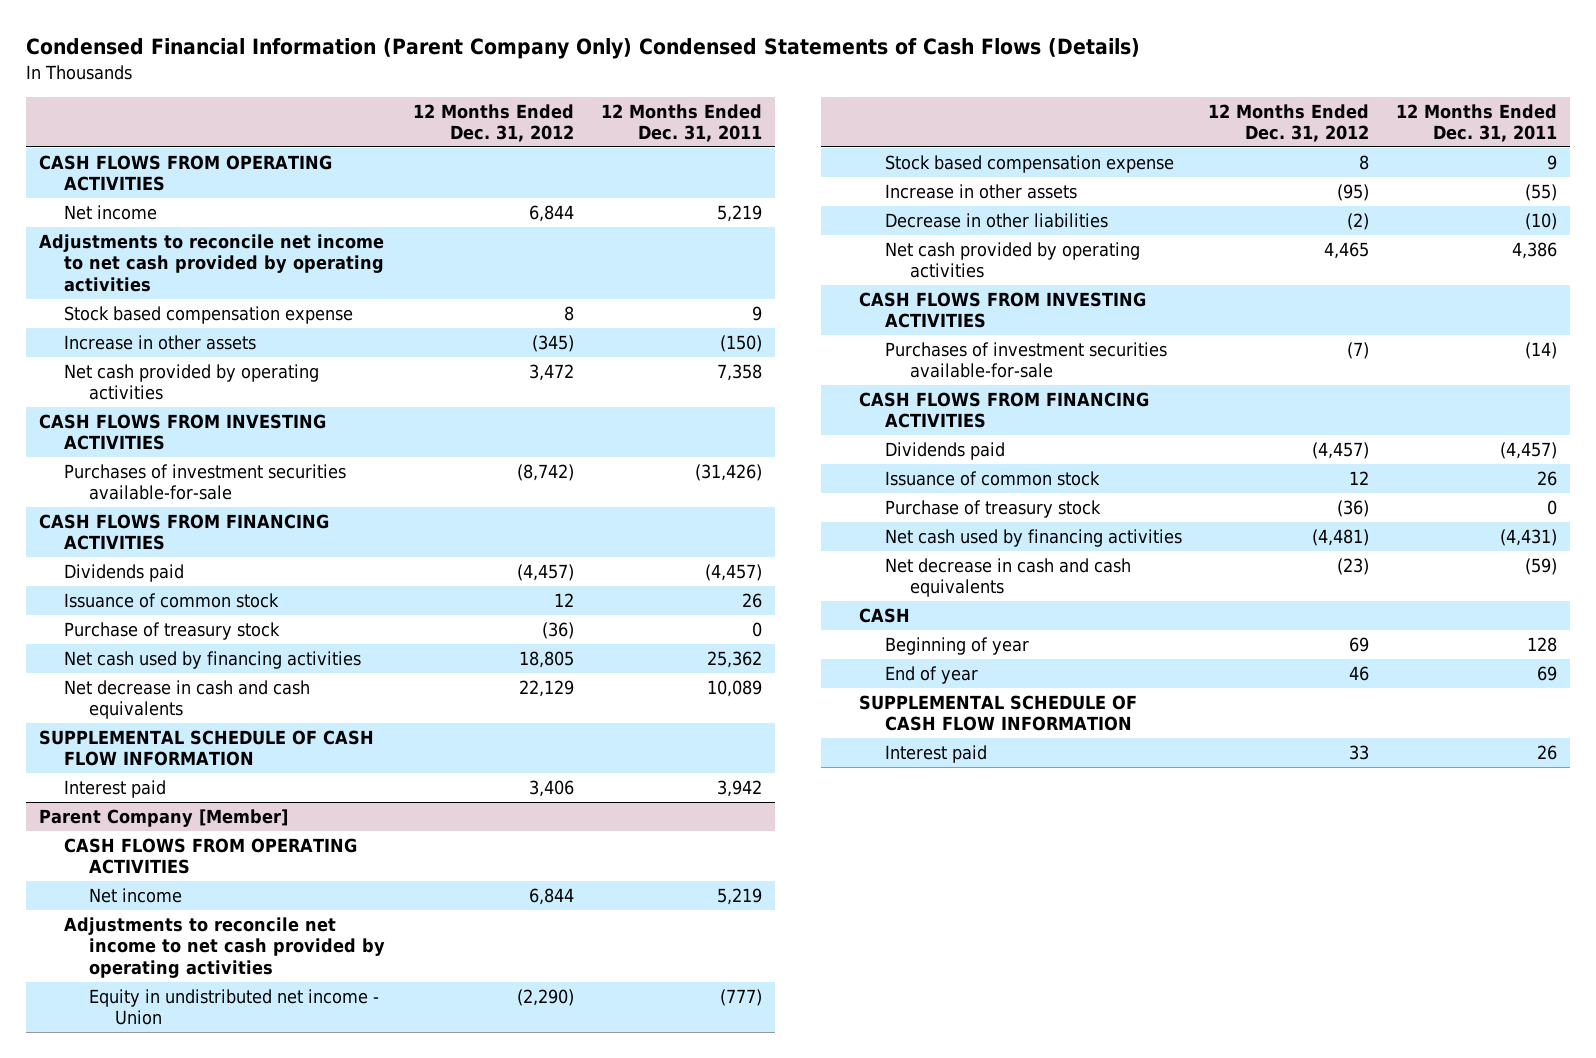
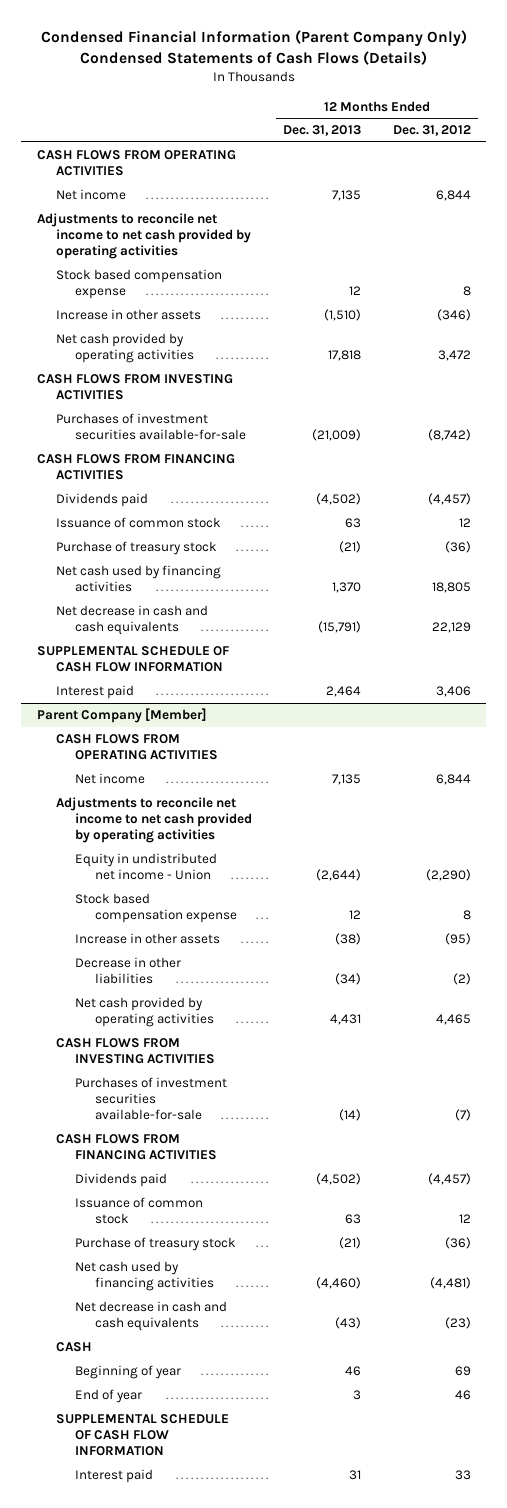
[600,103,762,143] 12 Months Ended Dec. 31, 2011 -> none
none -> [283,125,362,137] Dec. 31, 2013
[532,334,575,352] (345) -> [436,309,471,322] (346)

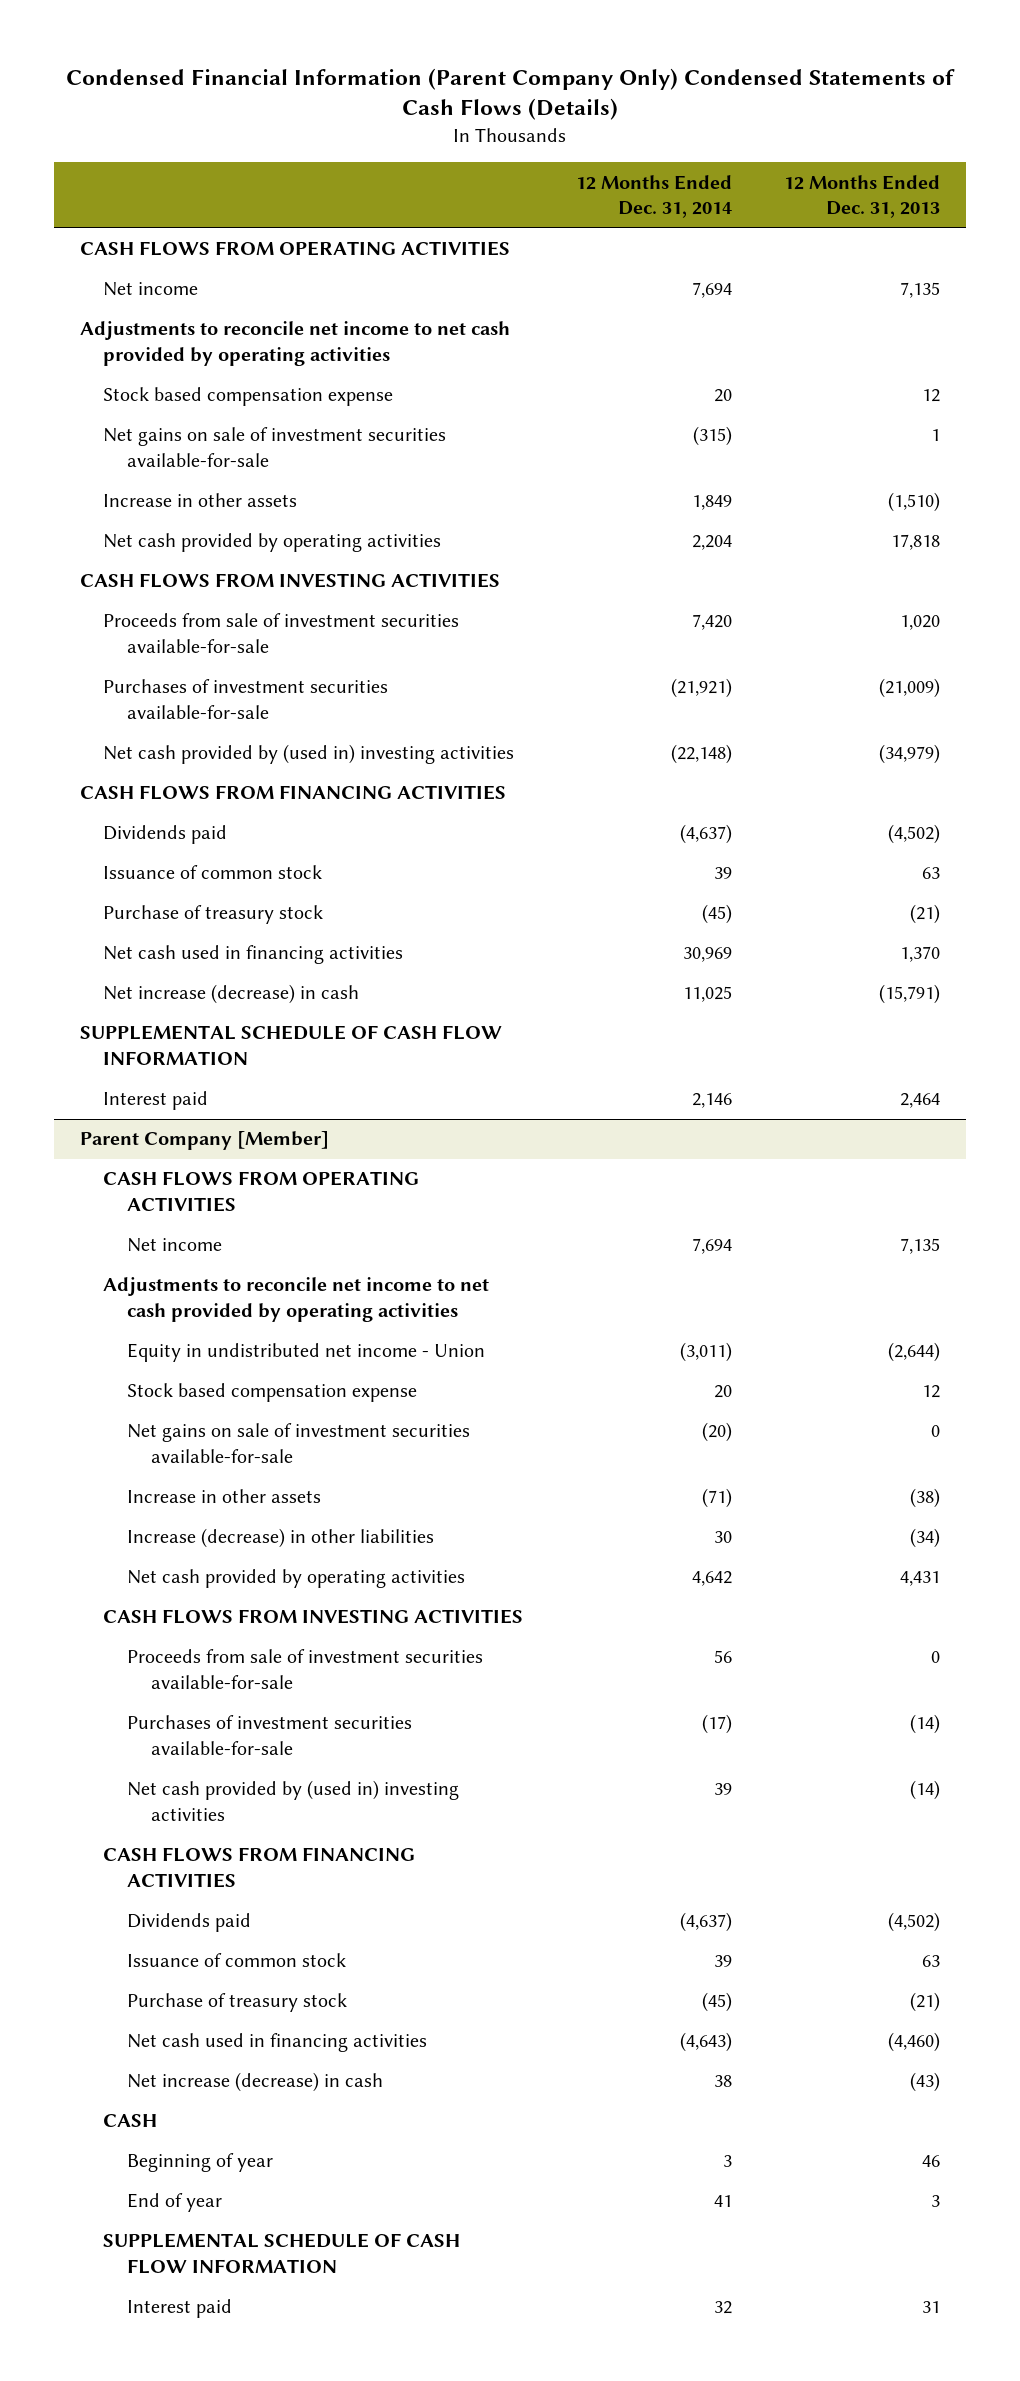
[392,125,471,137] Dec. 31, 2012 -> none
none -> [575,174,732,219] 12 Months Ended Dec. 31, 2014
none -> [103,427,447,468] Net gains on sale of investment securities available-for-sale
none -> [103,613,460,654] Proceeds from sale of investment securities available-for-sale
none -> [103,744,515,765] Net cash provided by (used in) investing activities
[56,565,222,593] Net cash used by financing activities -> [103,945,404,965] Net cash used in financing activities
[56,605,209,636] Net decrease in cash and cash equivalents -> [103,984,360,1005] Net increase (decrease) in cash
none -> [127,1423,471,1464] Net gains on sale of investment securities available-for-sale
[75,957,182,985] Decrease in other liabilities -> [127,1528,435,1549] Increase (decrease) in other liabilities
none -> [127,1649,484,1690] Proceeds from sale of investment securities available-for-sale
none -> [127,1780,460,1822] Net cash provided by (used in) investing activities
[75,1261,214,1292] Net cash used by financing activities -> [127,2033,428,2053] Net cash used in financing activities
[75,1301,228,1332] Net decrease in cash and cash equivalents -> [127,2072,384,2093] Net increase (decrease) in cash

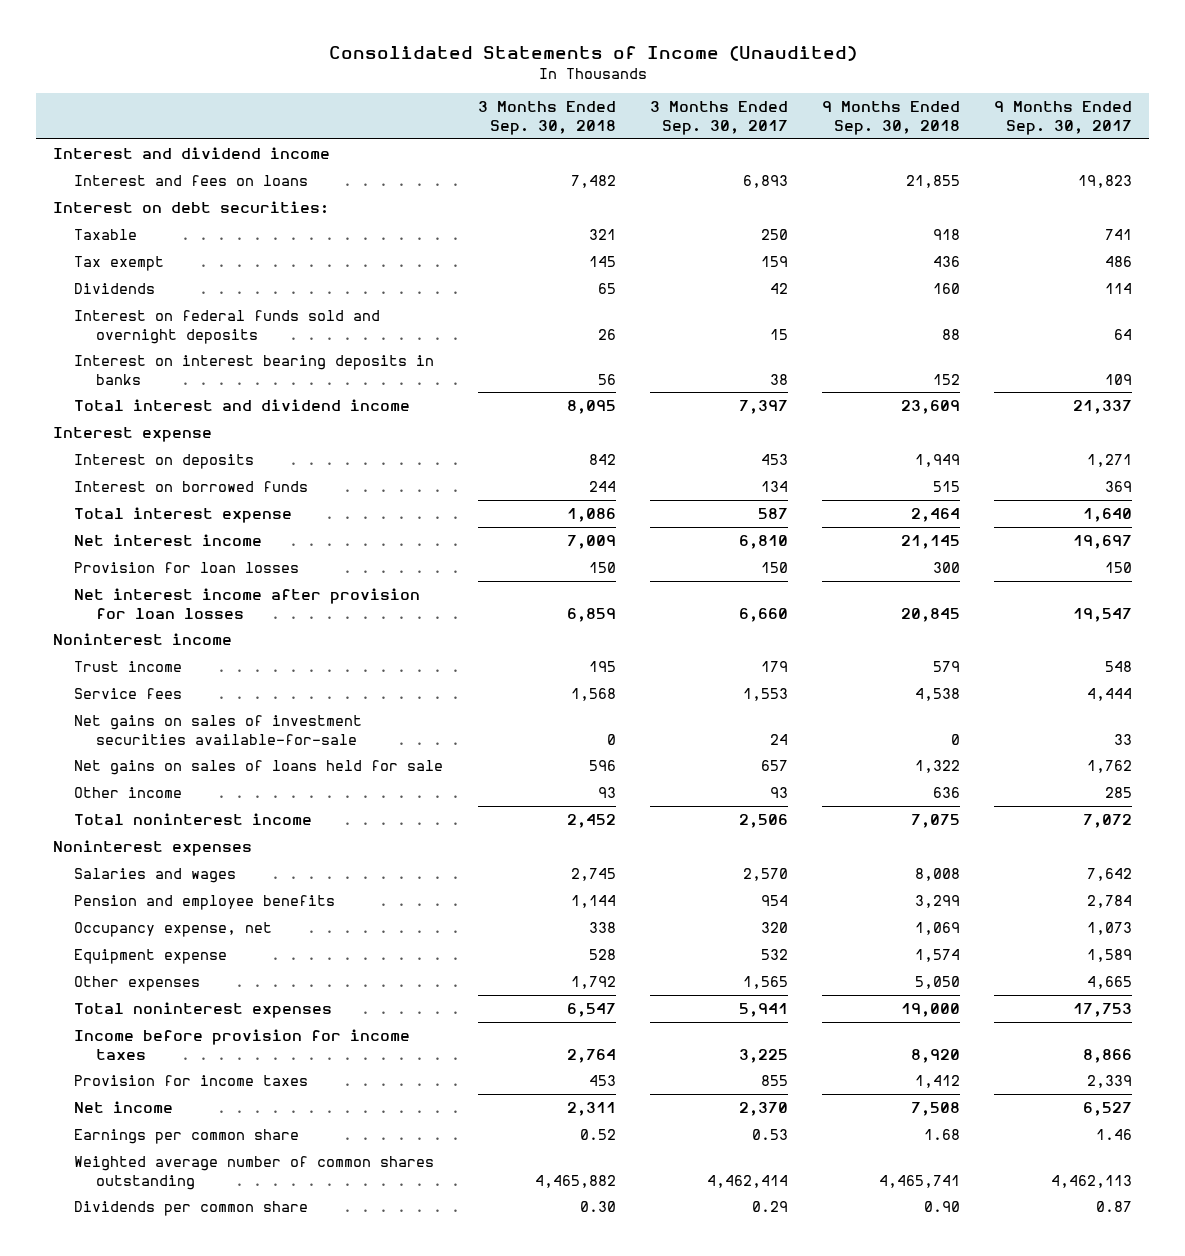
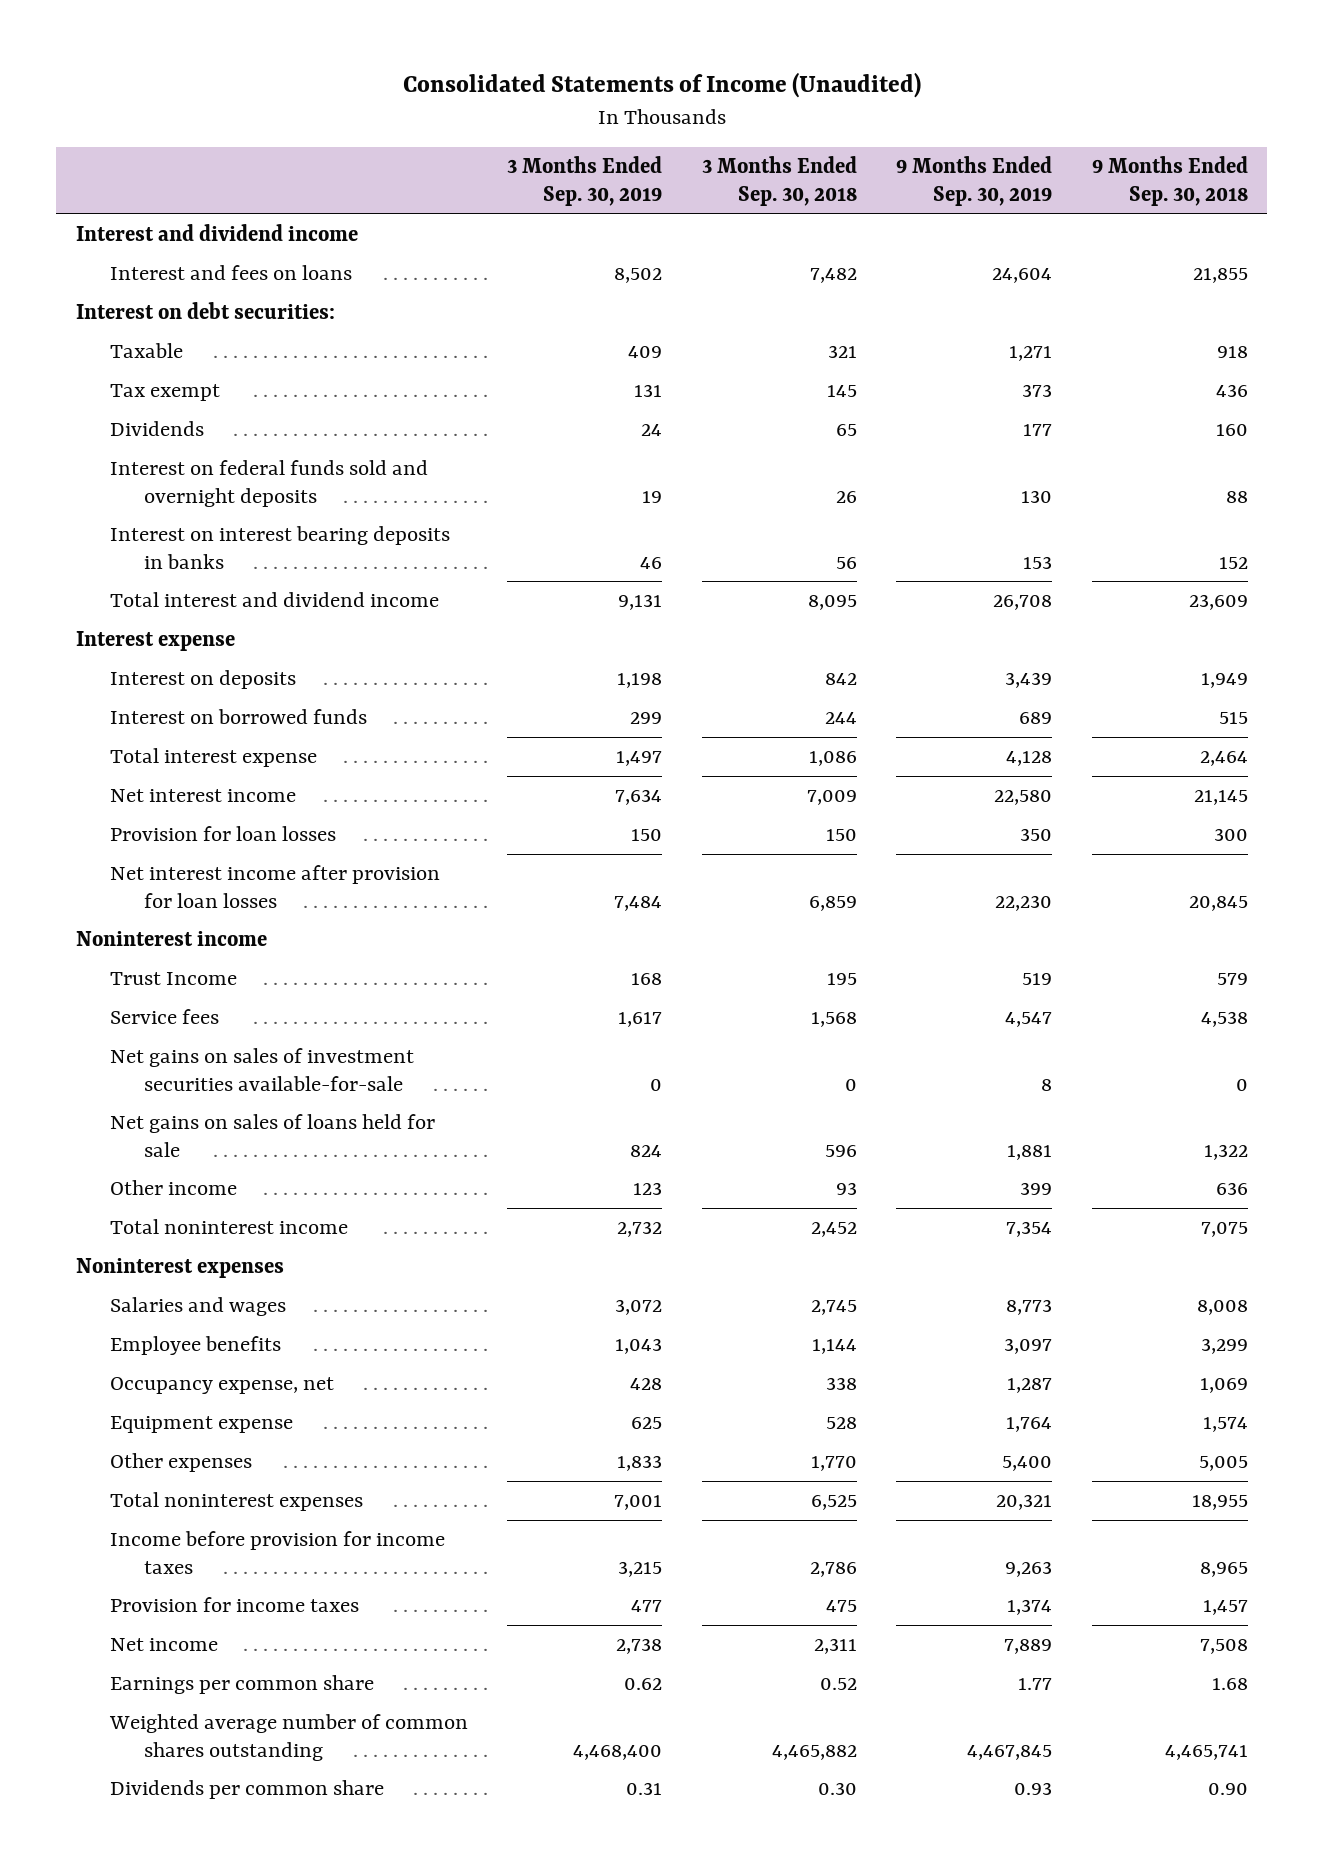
[649,101,788,136] 3 Months Ended Sep. 30, 2017 -> none
[994,101,1133,136] 9 Months Ended Sep. 30, 2017 -> none
none -> [507,156,663,207] 3 Months Ended Sep. 30, 2019
none -> [896,156,1053,207] 9 Months Ended Sep. 30, 2019
[74,660,183,672] Trust income -> [110,972,238,986] Trust Income
[74,894,336,910] Pension and employee benefits -> [110,1336,282,1356] Employee benefits
[570,975,616,989] 1,792 -> [810,1456,857,1472] 1,770
[914,975,960,989] 5,050 -> [1198,1456,1248,1472] 5,005
[566,1002,616,1017] 6,547 -> [810,1495,857,1511] 6,525
[900,1002,960,1017] 19,000 -> [1191,1495,1248,1511] 18,955
[566,1048,616,1063] 2,764 -> [809,1561,857,1577] 2,786
[910,1048,960,1063] 8,920 -> [1199,1561,1248,1577] 8,965
[588,1074,616,1086] 453 -> [825,1600,857,1613] 475
[914,1074,960,1088] 1,412 -> [1202,1600,1248,1616] 1,457

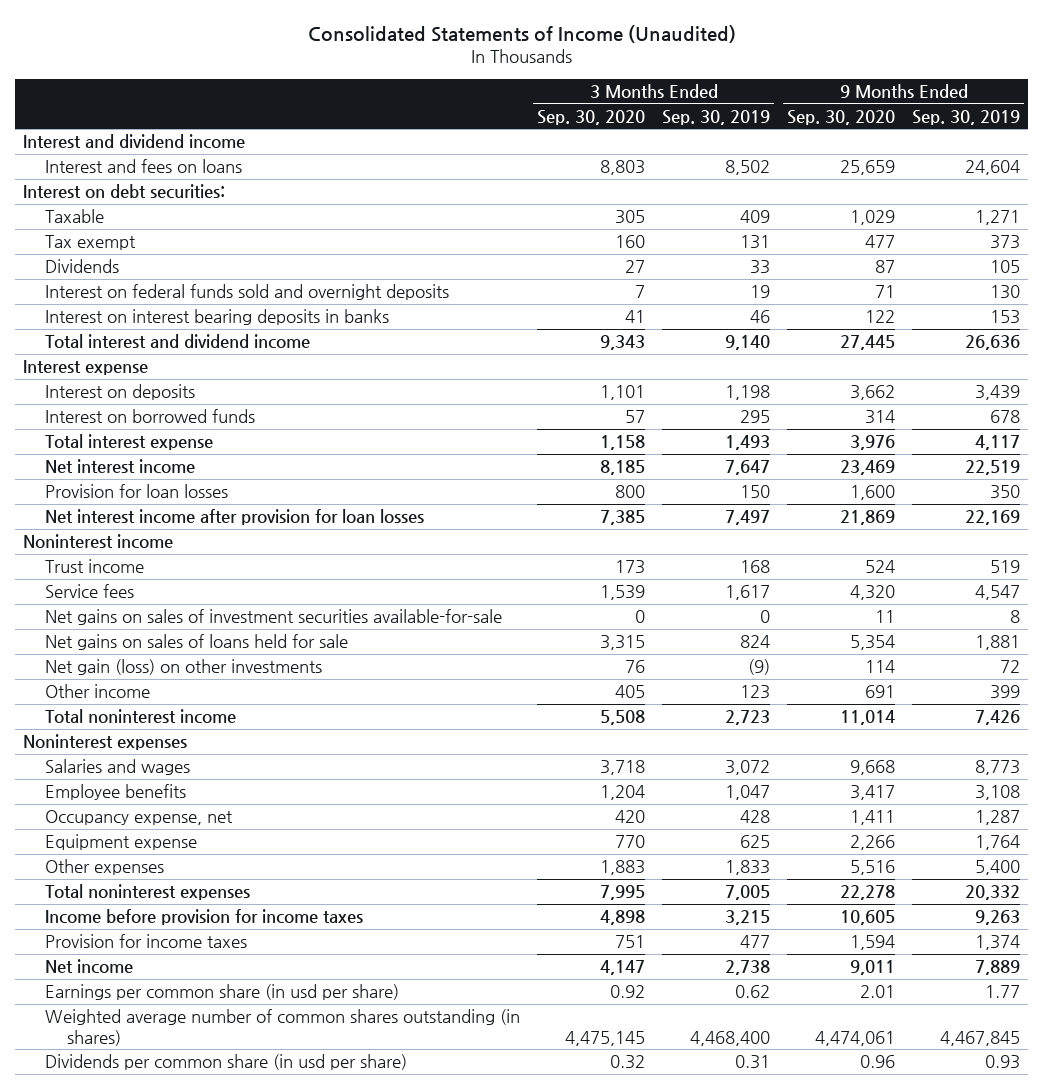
[701,156,857,207] 3 Months Ended Sep. 30, 2018 -> none
[1091,156,1248,207] 9 Months Ended Sep. 30, 2018 -> none
none -> [537,109,646,125] Sep. 30, 2020
none -> [787,109,896,125] Sep. 30, 2020
[641,424,663,437] 24 -> [750,260,771,275] 33
[1023,424,1053,437] 177 -> [989,260,1020,274] 105
[618,594,663,611] 9,131 -> [725,335,771,351] 9,140
[993,595,1053,611] 26,708 -> [964,335,1020,351] 26,636
[630,712,663,725] 299 -> [740,410,771,424] 295
[1019,712,1053,725] 689 -> [989,410,1020,424] 678
[616,751,663,767] 1,497 -> [725,435,771,451] 1,493
[1006,751,1053,767] 4,128 -> [974,435,1020,451] 4,117
[615,789,663,806] 7,634 -> [725,460,771,476] 7,647
[994,790,1053,806] 22,580 -> [964,460,1020,476] 22,519
[614,895,663,911] 7,484 -> [725,510,771,526] 7,497
[995,894,1053,911] 22,230 -> [964,510,1020,526] 22,169
[110,972,238,986] Trust Income -> [45,559,145,574] Trust income
none -> [45,659,323,676] Net gain (loss) on other investments
[617,1221,663,1238] 2,732 -> [725,710,771,726] 2,723
[1006,1221,1053,1238] 7,354 -> [974,710,1020,726] 7,426
[615,1338,663,1355] 1,043 -> [725,785,771,801] 1,047
[1004,1338,1053,1355] 3,097 -> [974,785,1020,801] 3,108
[614,1495,663,1511] 7,001 -> [725,885,771,901] 7,005
[996,1494,1053,1511] 20,321 -> [964,885,1020,901] 20,332
[110,1675,375,1695] Earnings per common share -> [45,984,400,1001] Earnings per common share (in usd per share)
[109,1714,469,1761] Weighted average number of common shares outstanding -> [45,1009,521,1046] Weighted average number of common shares outstanding (in shares)
[110,1780,385,1800] Dividends per common share -> [45,1054,408,1071] Dividends per common share (in usd per share)

